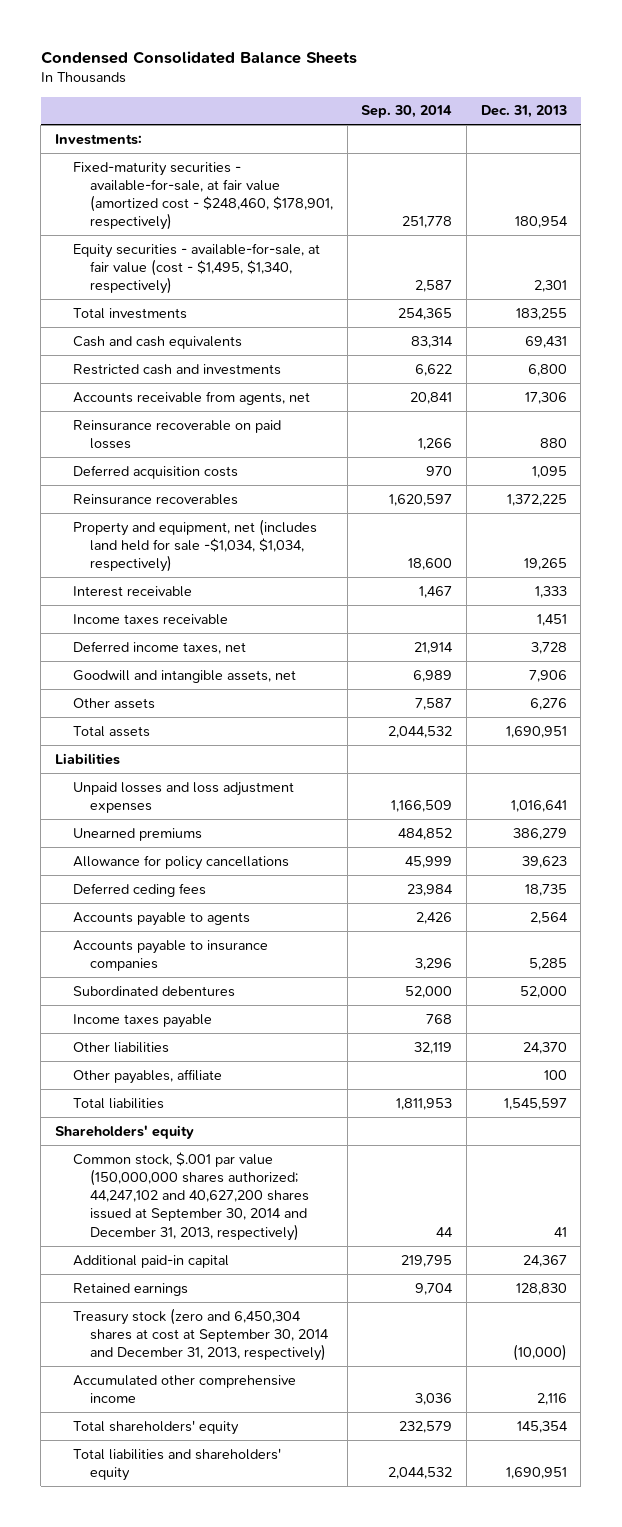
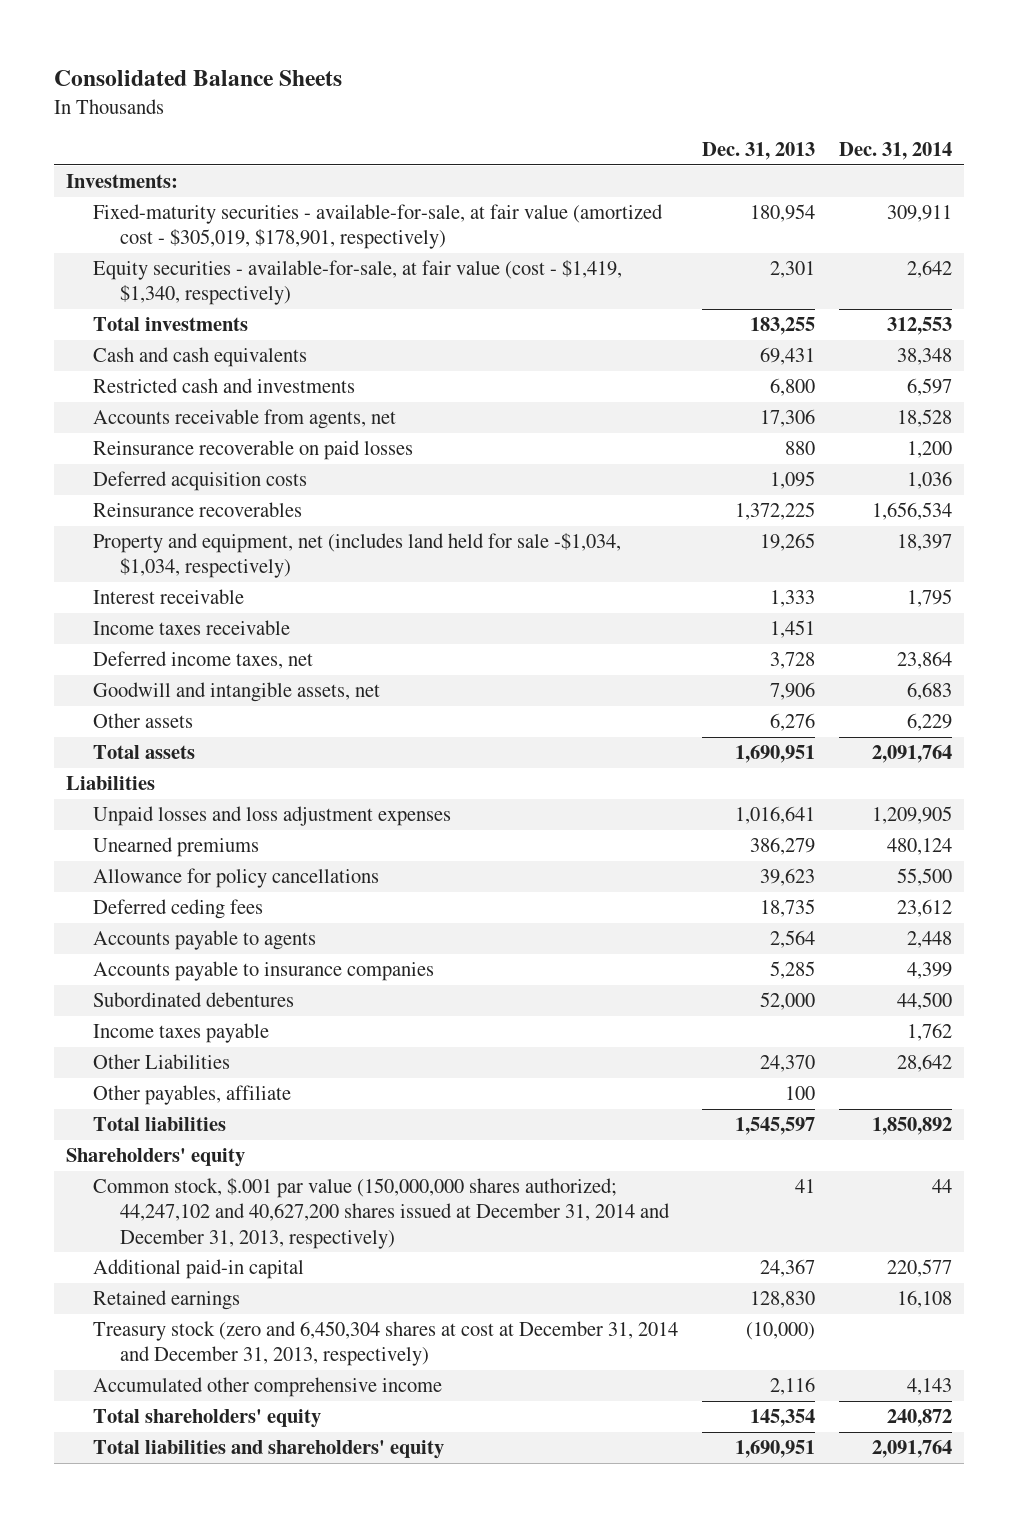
[40,51,357,65] Condensed Consolidated Balance Sheets -> [54,70,343,87] Consolidated Balance Sheets
[361,105,453,119] Sep. 30, 2014 -> none
none -> [839,142,953,161] Dec. 31, 2014
[72,161,334,231] Fixed-maturity securities - available-for-sale, at fair value (amortized cost - $248,460, $178,901, respectively) -> [92,204,663,250] Fixed-maturity securities - available-for-sale, at fair value (amortized cost - $305,019, $178,901, respectively)
[72,242,320,295] Equity securities - available-for-sale, at fair value (cost - $1,495, $1,340, respectively) -> [92,260,622,306] Equity securities - available-for-sale, at fair value (cost - $1,419, $1,340, respectively)
[72,1041,169,1053] Other liabilities -> [92,1054,230,1070] Other Liabilities
[72,1151,310,1241] Common stock, $.001 par value (150,000,000 shares authorized; 44,247,102 and 40,627,200 shares issued at September 30, 2014 and December 31, 2013, respectively) -> [92,1178,670,1249] Common stock, $.001 par value (150,000,000 shares authorized; 44,247,102 and 40,627,200 shares issued at December 31, 2014 and December 31, 2013, respectively)
[72,1307,330,1362] Treasury stock (zero and 6,450,304 shares at cost at September 30, 2014 and December 31, 2013, respectively) -> [92,1321,678,1367] Treasury stock (zero and 6,450,304 shares at cost at December 31, 2014 and December 31, 2013, respectively)

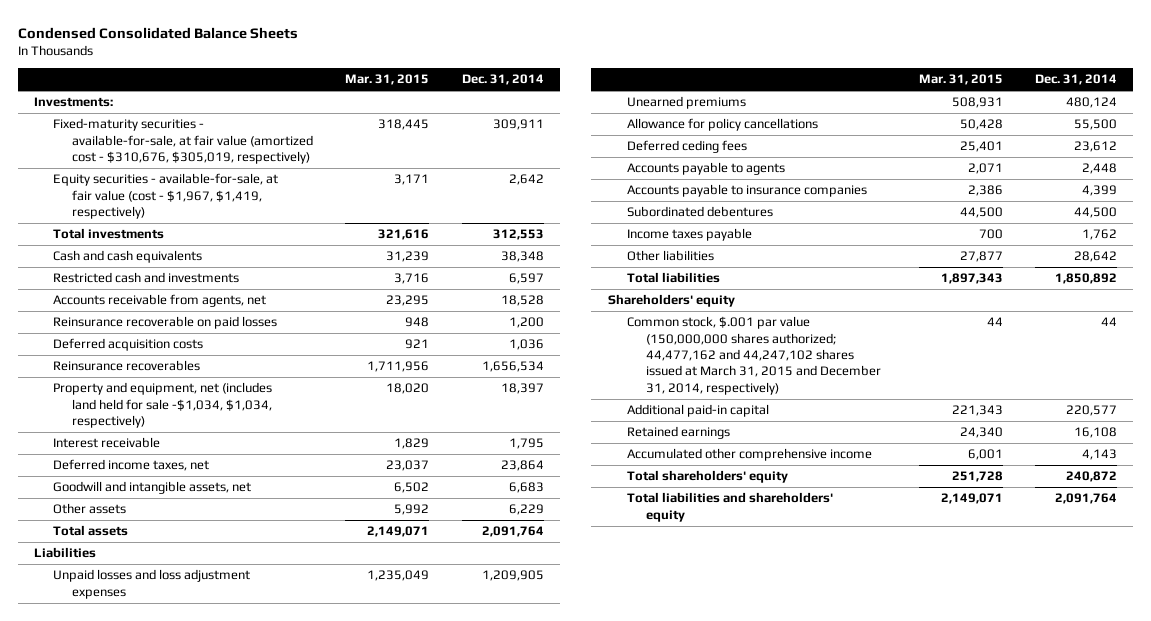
[54,70,343,87] Consolidated Balance Sheets -> [17,26,298,39] Condensed Consolidated Balance Sheets
[702,142,816,161] Dec. 31, 2013 -> none
none -> [345,74,430,86] Mar. 31, 2015
[92,204,663,250] Fixed-maturity securities - available-for-sale, at fair value (amortized cost - $305,019, $178,901, respectively) -> [53,118,314,165] Fixed-maturity securities - available-for-sale, at fair value (amortized cost - $310,676, $305,019, respectively)
[92,260,622,306] Equity securities - available-for-sale, at fair value (cost - $1,419, $1,340, respectively) -> [53,173,279,220] Equity securities - available-for-sale, at fair value (cost - $1,967, $1,419, respectively)
[92,620,290,636] Income taxes receivable -> none
[92,1085,291,1106] Other payables, affiliate -> none
[92,1054,230,1070] Other Liabilities -> [626,250,714,262] Other liabilities
[92,1178,670,1249] Common stock, $.001 par value (150,000,000 shares authorized; 44,247,102 and 40,627,200 shares issued at December 31, 2014 and December 31, 2013, respectively) -> [626,316,881,395] Common stock, $.001 par value (150,000,000 shares authorized; 44,477,162 and 44,247,102 shares issued at March 31, 2015 and December 31, 2014, respectively)
[92,1321,678,1367] Treasury stock (zero and 6,450,304 shares at cost at December 31, 2014 and December 31, 2013, respectively) -> none

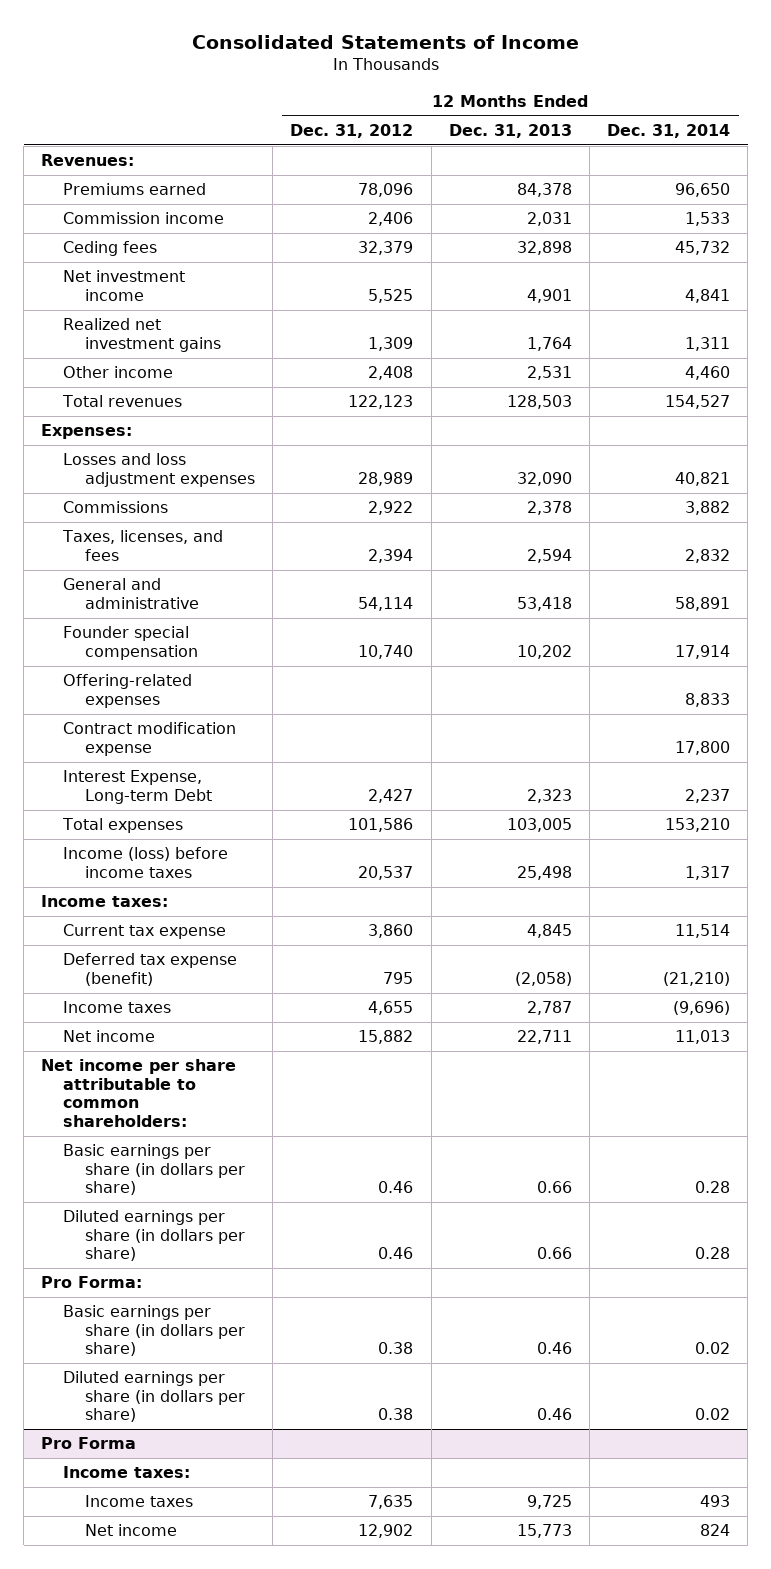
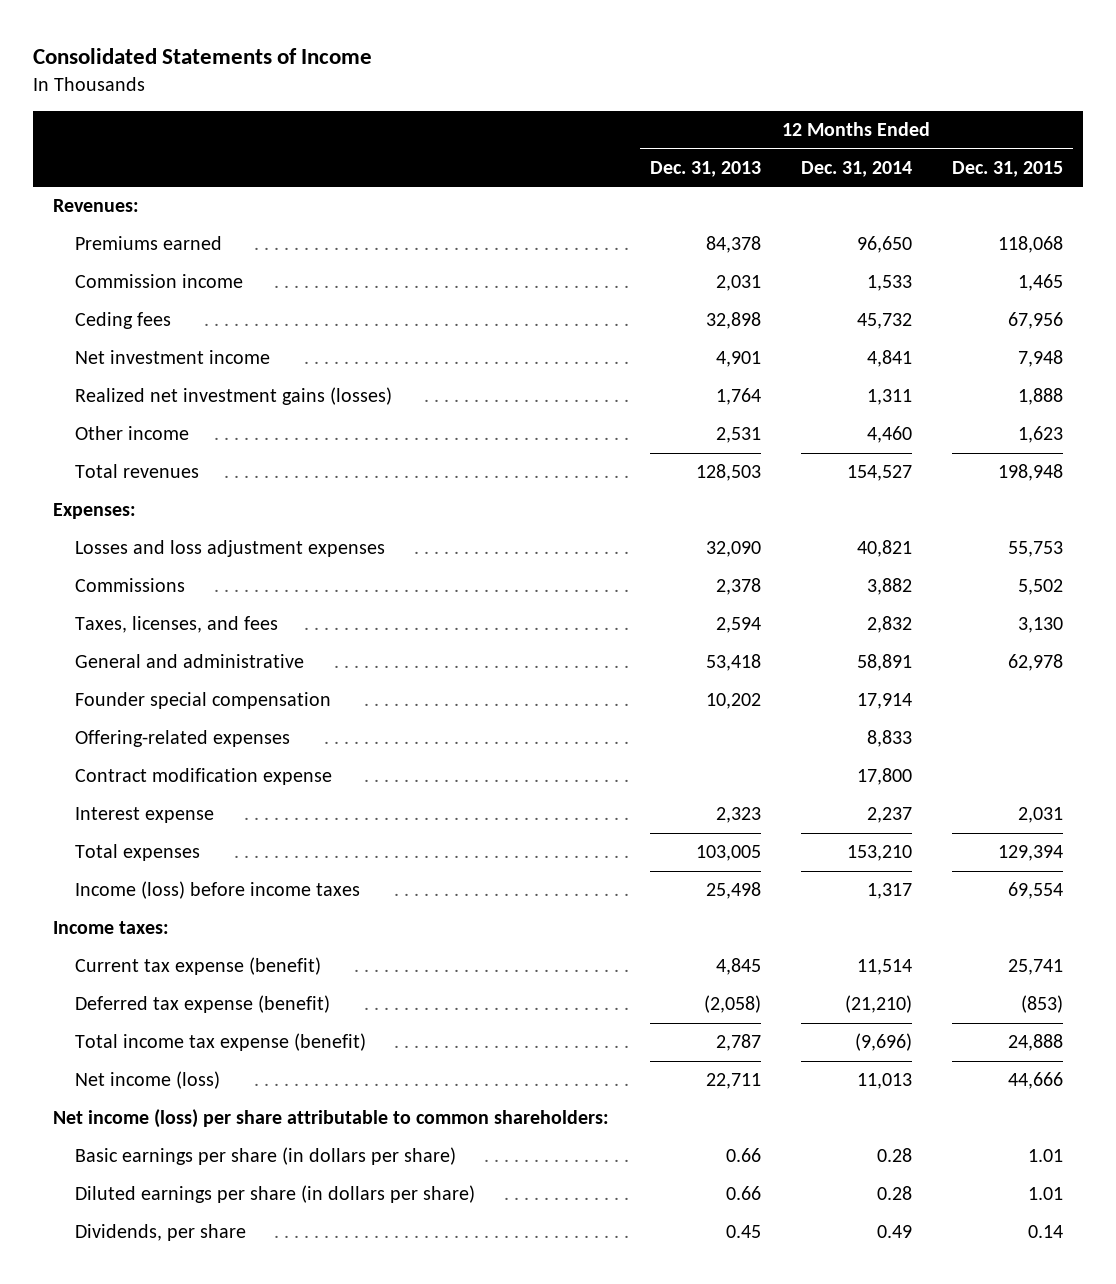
[290,123,414,138] Dec. 31, 2012 -> none
none -> [952,160,1064,177] Dec. 31, 2015
[63,318,222,352] Realized net investment gains -> [74,387,392,406] Realized net investment gains (losses)
[63,770,213,804] Interest Expense, Long-term Debt -> [74,807,214,824] Interest expense
[63,924,227,940] Current tax expense -> [74,957,321,976] Current tax expense (benefit)
[63,1001,172,1014] Income taxes -> [74,1033,366,1052] Total income tax expense (benefit)
[63,1030,156,1043] Net income -> [74,1071,220,1090] Net income (loss)
[41,1059,237,1128] Net income per share attributable to common shareholders: -> [53,1109,610,1129] Net income (loss) per share attributable to common shareholders:
[41,1276,143,1289] Pro Forma: -> none
[63,1305,246,1357] Basic earnings per share (in dollars per share) -> none
[63,1371,246,1423] Diluted earnings per share (in dollars per share) -> none
[41,1437,137,1450] Pro Forma -> none
[63,1466,191,1479] Income taxes: -> none
[85,1495,194,1508] Income taxes -> none
[85,1524,178,1537] Net income -> none
none -> [74,1224,246,1242] Dividends, per share

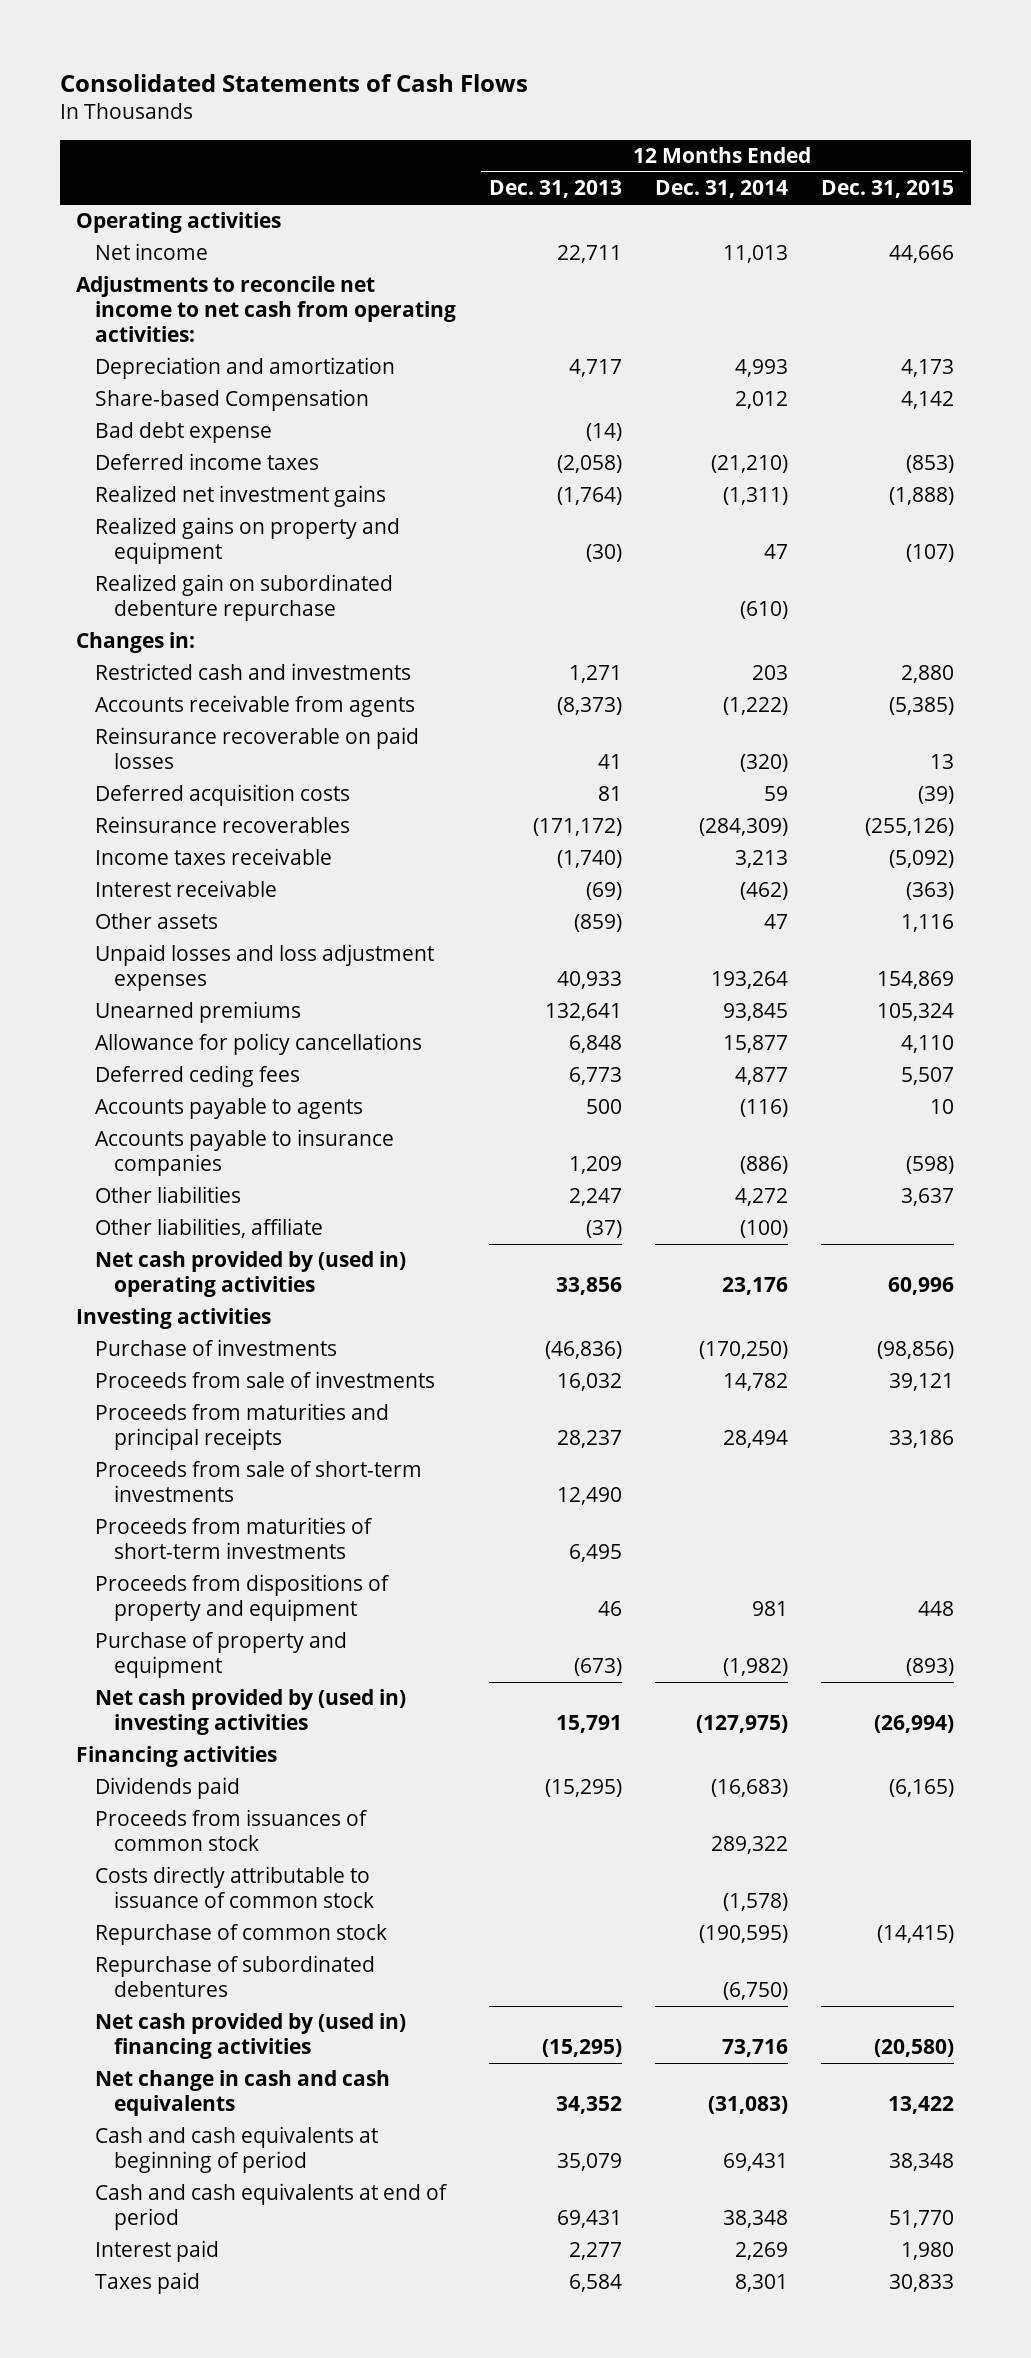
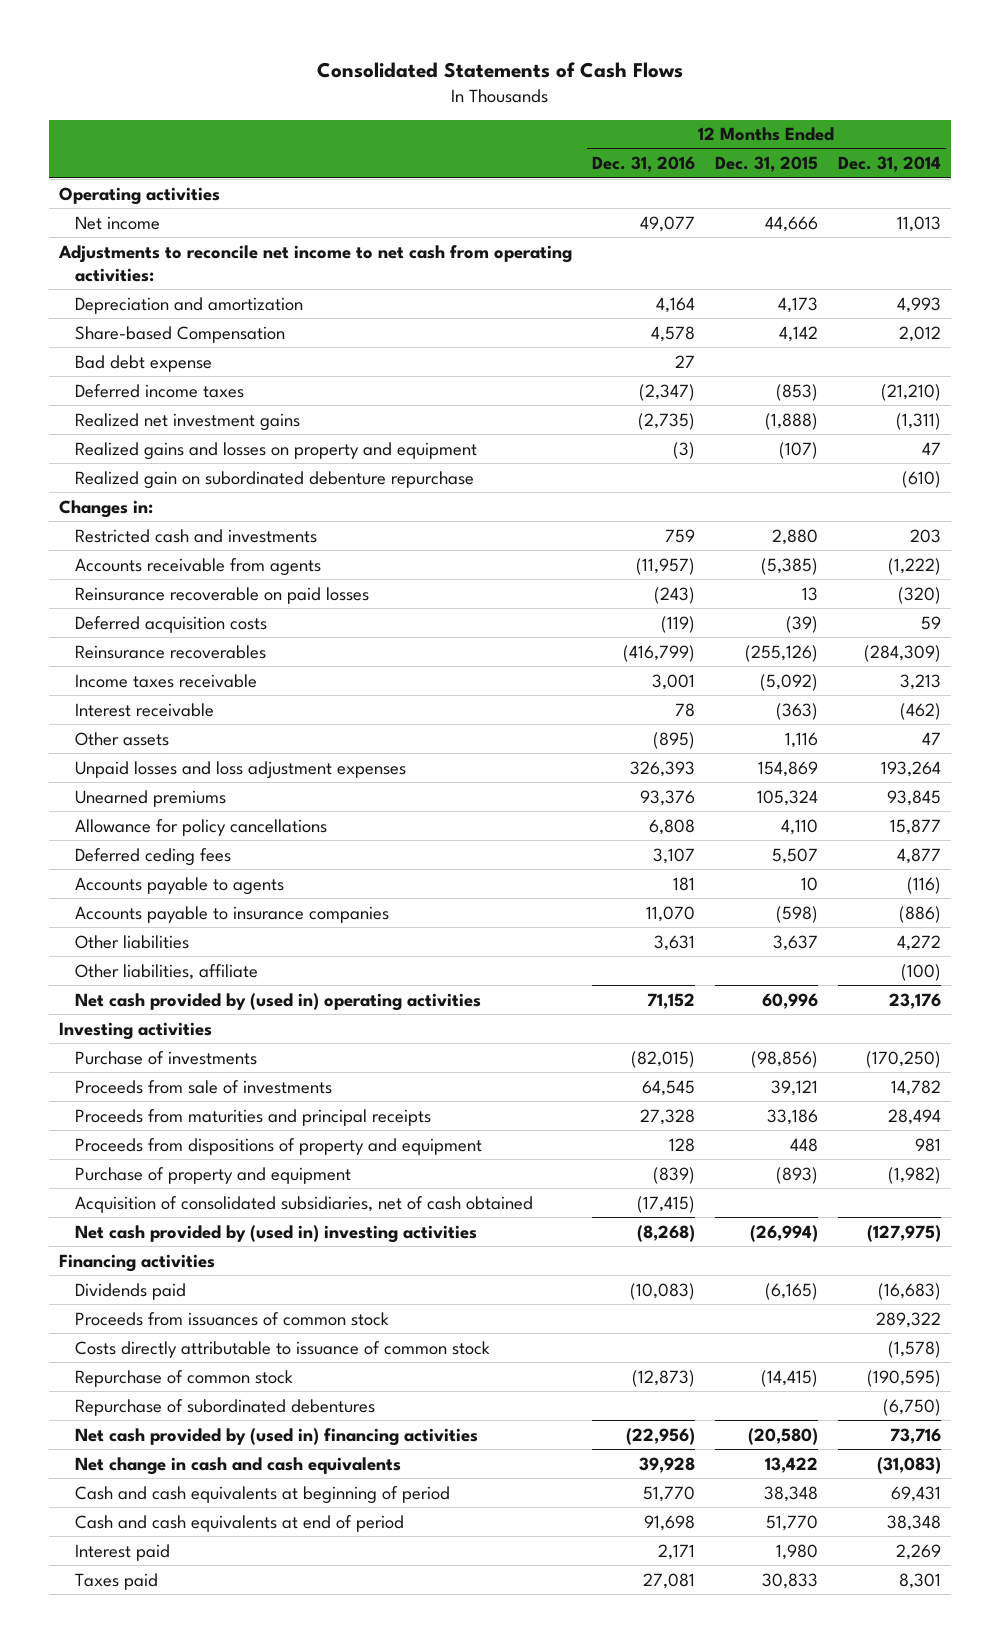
[489,180,623,199] Dec. 31, 2013 -> none
none -> [591,156,695,173] Dec. 31, 2016
[95,517,401,565] Realized gains on property and equipment -> [75,441,478,460] Realized gains and losses on property and equipment
[95,1461,423,1503] Proceeds from sale of short-term investments -> none
[95,1517,374,1560] Proceeds from maturities of short-term investments -> none
none -> [75,1195,534,1213] Acquisition of consolidated subsidiaries, net of cash obtained

